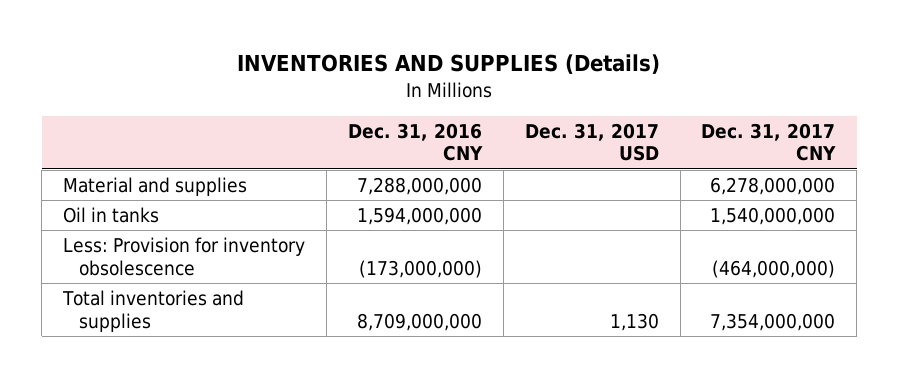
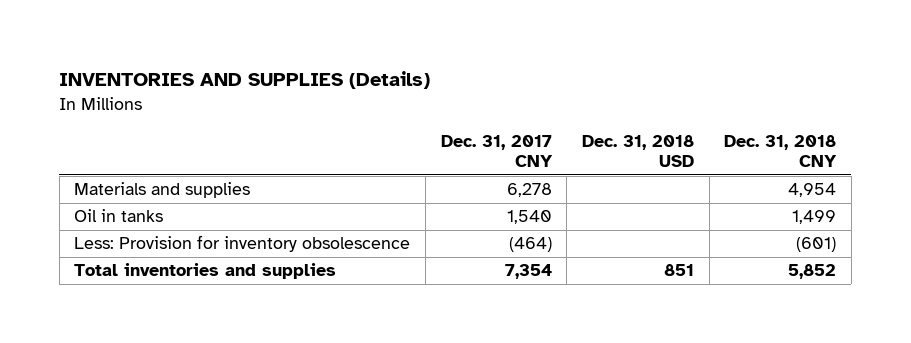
[347,122,483,162] Dec. 31, 2016 CNY -> none
[524,122,659,162] Dec. 31, 2017 USD -> none
none -> [581,134,694,168] Dec. 31, 2018 USD
none -> [724,134,838,168] Dec. 31, 2018 CNY
[63,177,248,197] Material and supplies -> [74,182,251,199] Materials and supplies
[710,177,836,196] 6,278,000,000 -> [506,183,552,198] 6,278
[710,207,836,226] 1,540,000,000 -> [506,210,552,225] 1,540
[712,259,836,278] (464,000,000) -> [508,237,552,253] (464)
[710,312,836,331] 7,354,000,000 -> [504,264,552,280] 7,354

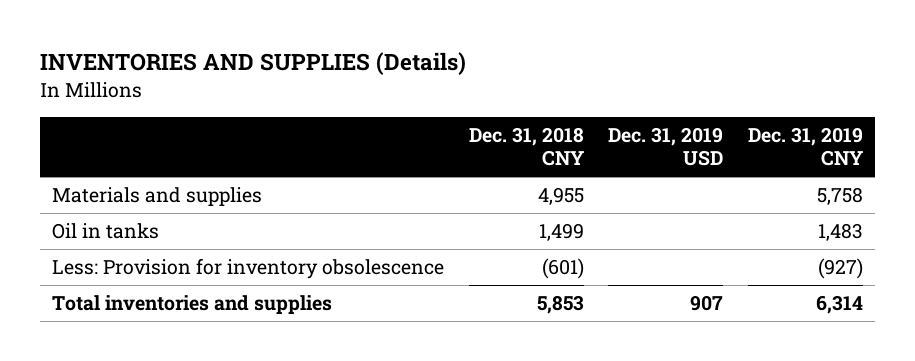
[440,134,553,168] Dec. 31, 2017 CNY -> none
[581,134,694,168] Dec. 31, 2018 USD -> none
none -> [608,127,724,167] Dec. 31, 2019 USD
none -> [747,127,863,167] Dec. 31, 2019 CNY
[788,183,837,198] 4,954 -> [537,187,584,206] 4,955
[788,264,837,280] 5,852 -> [536,295,584,315] 5,853

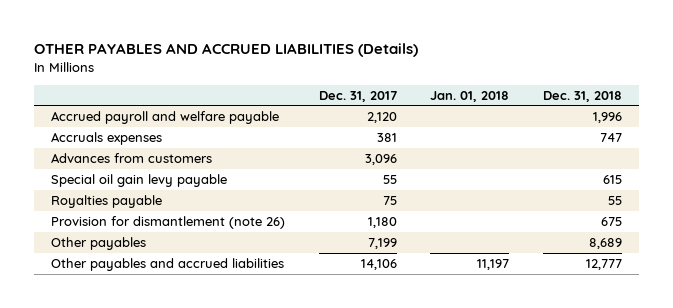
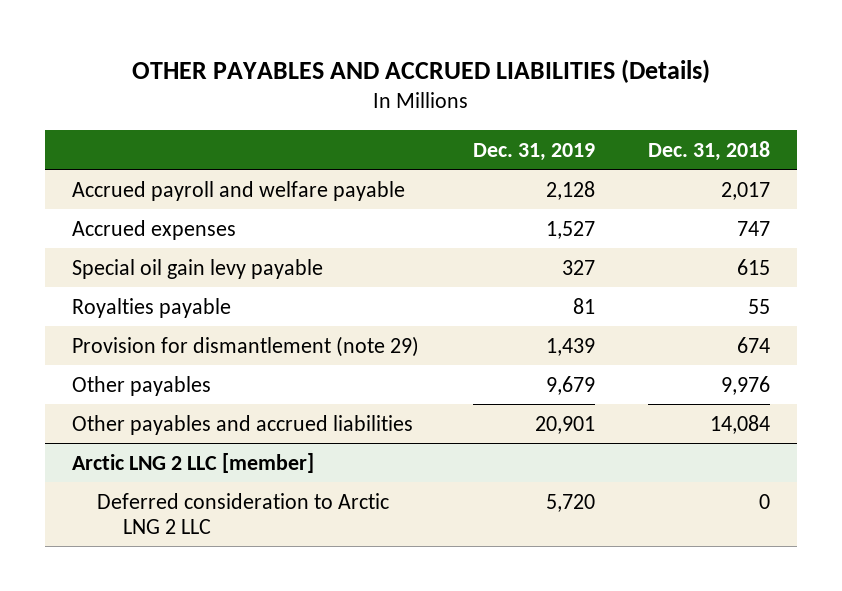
[318,90,397,102] Dec. 31, 2017 -> none
[430,90,510,102] Jan. 01, 2018 -> none
none -> [472,143,595,162] Dec. 31, 2019
[50,153,212,164] Advances from customers -> none
[593,112,623,124] 1,996 -> [721,181,771,200] 2,017
[50,132,162,146] Accruals expenses -> [71,219,236,240] Accrued expenses
[50,216,285,230] Provision for dismantlement (note 26) -> [71,335,419,357] Provision for dismantlement (note 29)
[601,217,623,227] 675 -> [737,336,771,353] 674
[589,238,623,250] 8,689 -> [721,375,771,395] 9,976
[586,259,623,271] 12,777 -> [710,414,771,434] 14,084
none -> [71,452,314,473] Arctic LNG 2 LLC [member]
none -> [97,492,390,534] Deferred consideration to Arctic LNG 2 LLC

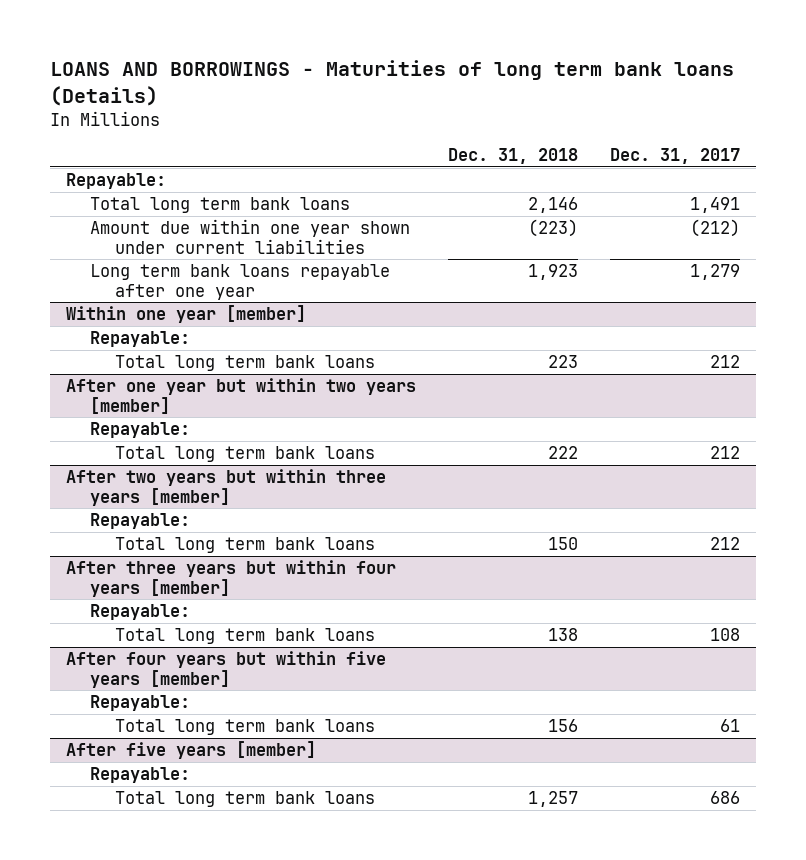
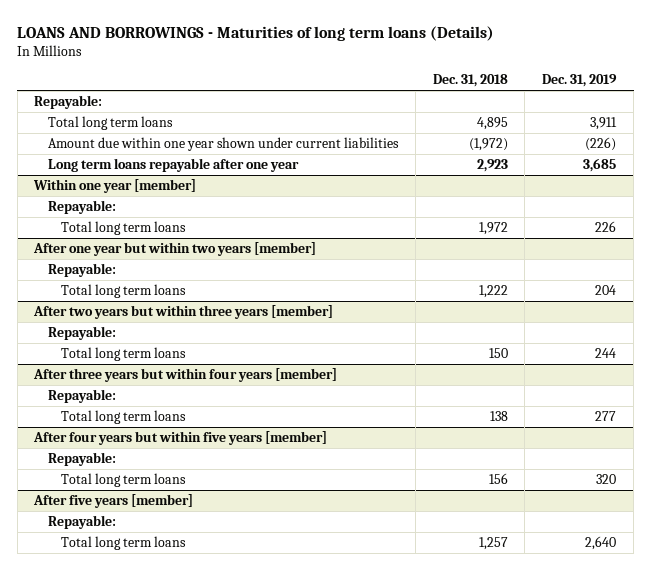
[50,60,735,106] LOANS AND BORROWINGS - Maturities of long term bank loans (Details) -> [17,25,495,41] LOANS AND BORROWINGS - Maturities of long term loans (Details)
[609,147,740,164] Dec. 31, 2017 -> none
none -> [542,74,618,88] Dec. 31, 2019
[90,197,351,214] Total long term bank loans -> [47,115,173,130] Total long term loans
[527,197,578,214] 2,146 -> [476,116,508,130] 4,895
[527,219,578,238] (223) -> [468,137,508,151] (1,972)
[90,264,391,300] Long term bank loans repayable after one year -> [47,157,299,172] Long term loans repayable after one year
[527,264,578,281] 1,923 -> [476,158,508,172] 2,923
[114,355,375,372] Total long term bank loans -> [61,220,187,235] Total long term loans
[547,355,578,369] 223 -> [478,221,508,235] 1,972
[114,446,375,463] Total long term bank loans -> [61,283,187,298] Total long term loans
[547,446,578,460] 222 -> [478,284,508,298] 1,222
[114,537,375,554] Total long term bank loans -> [61,346,187,361] Total long term loans
[114,628,375,645] Total long term bank loans -> [61,409,187,424] Total long term loans
[114,719,375,736] Total long term bank loans -> [61,472,187,487] Total long term loans
[114,791,375,808] Total long term bank loans -> [61,535,187,550] Total long term loans

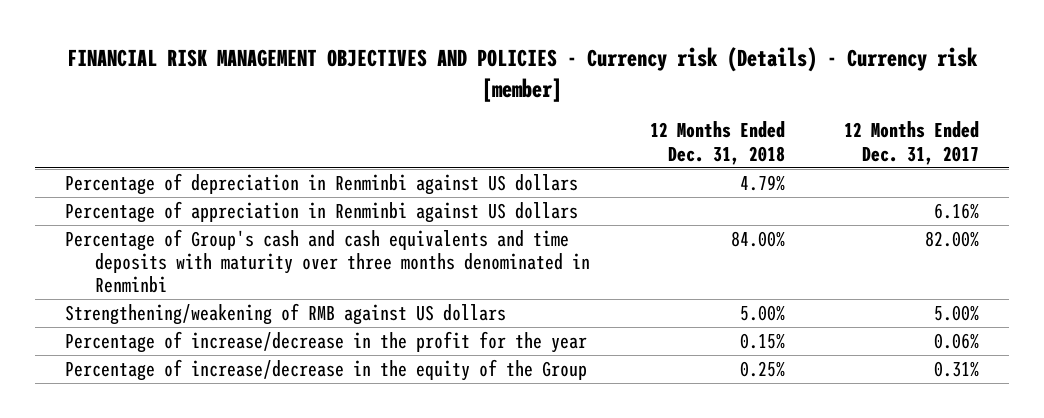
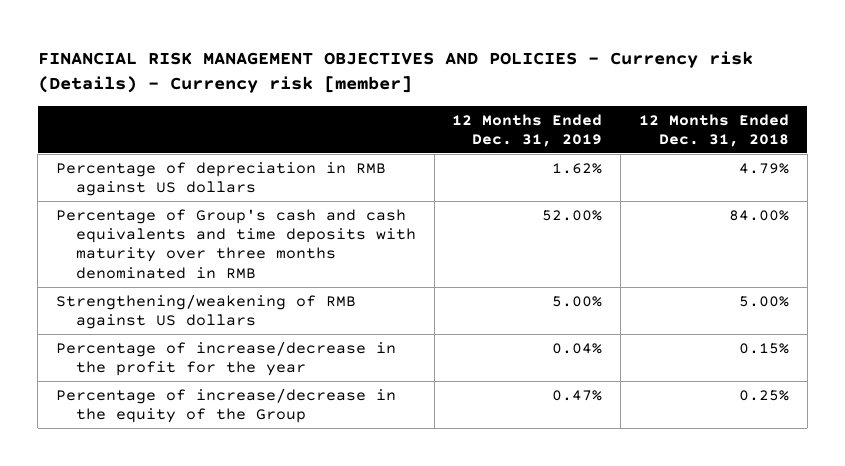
[844,121,980,165] 12 Months Ended Dec. 31, 2017 -> none
none -> [452,113,603,147] 12 Months Ended Dec. 31, 2019
[64,200,578,223] Percentage of appreciation in Renminbi against US dollars -> none
[64,172,578,195] Percentage of depreciation in Renminbi against US dollars -> [56,161,387,197] Percentage of depreciation in RMB against US dollars
[64,228,591,294] Percentage of Group's cash and cash equivalents and time deposits with maturity over three months denominated in Renminbi -> [56,208,416,279] Percentage of Group's cash and cash equivalents and time deposits with maturity over three months denominated in RMB

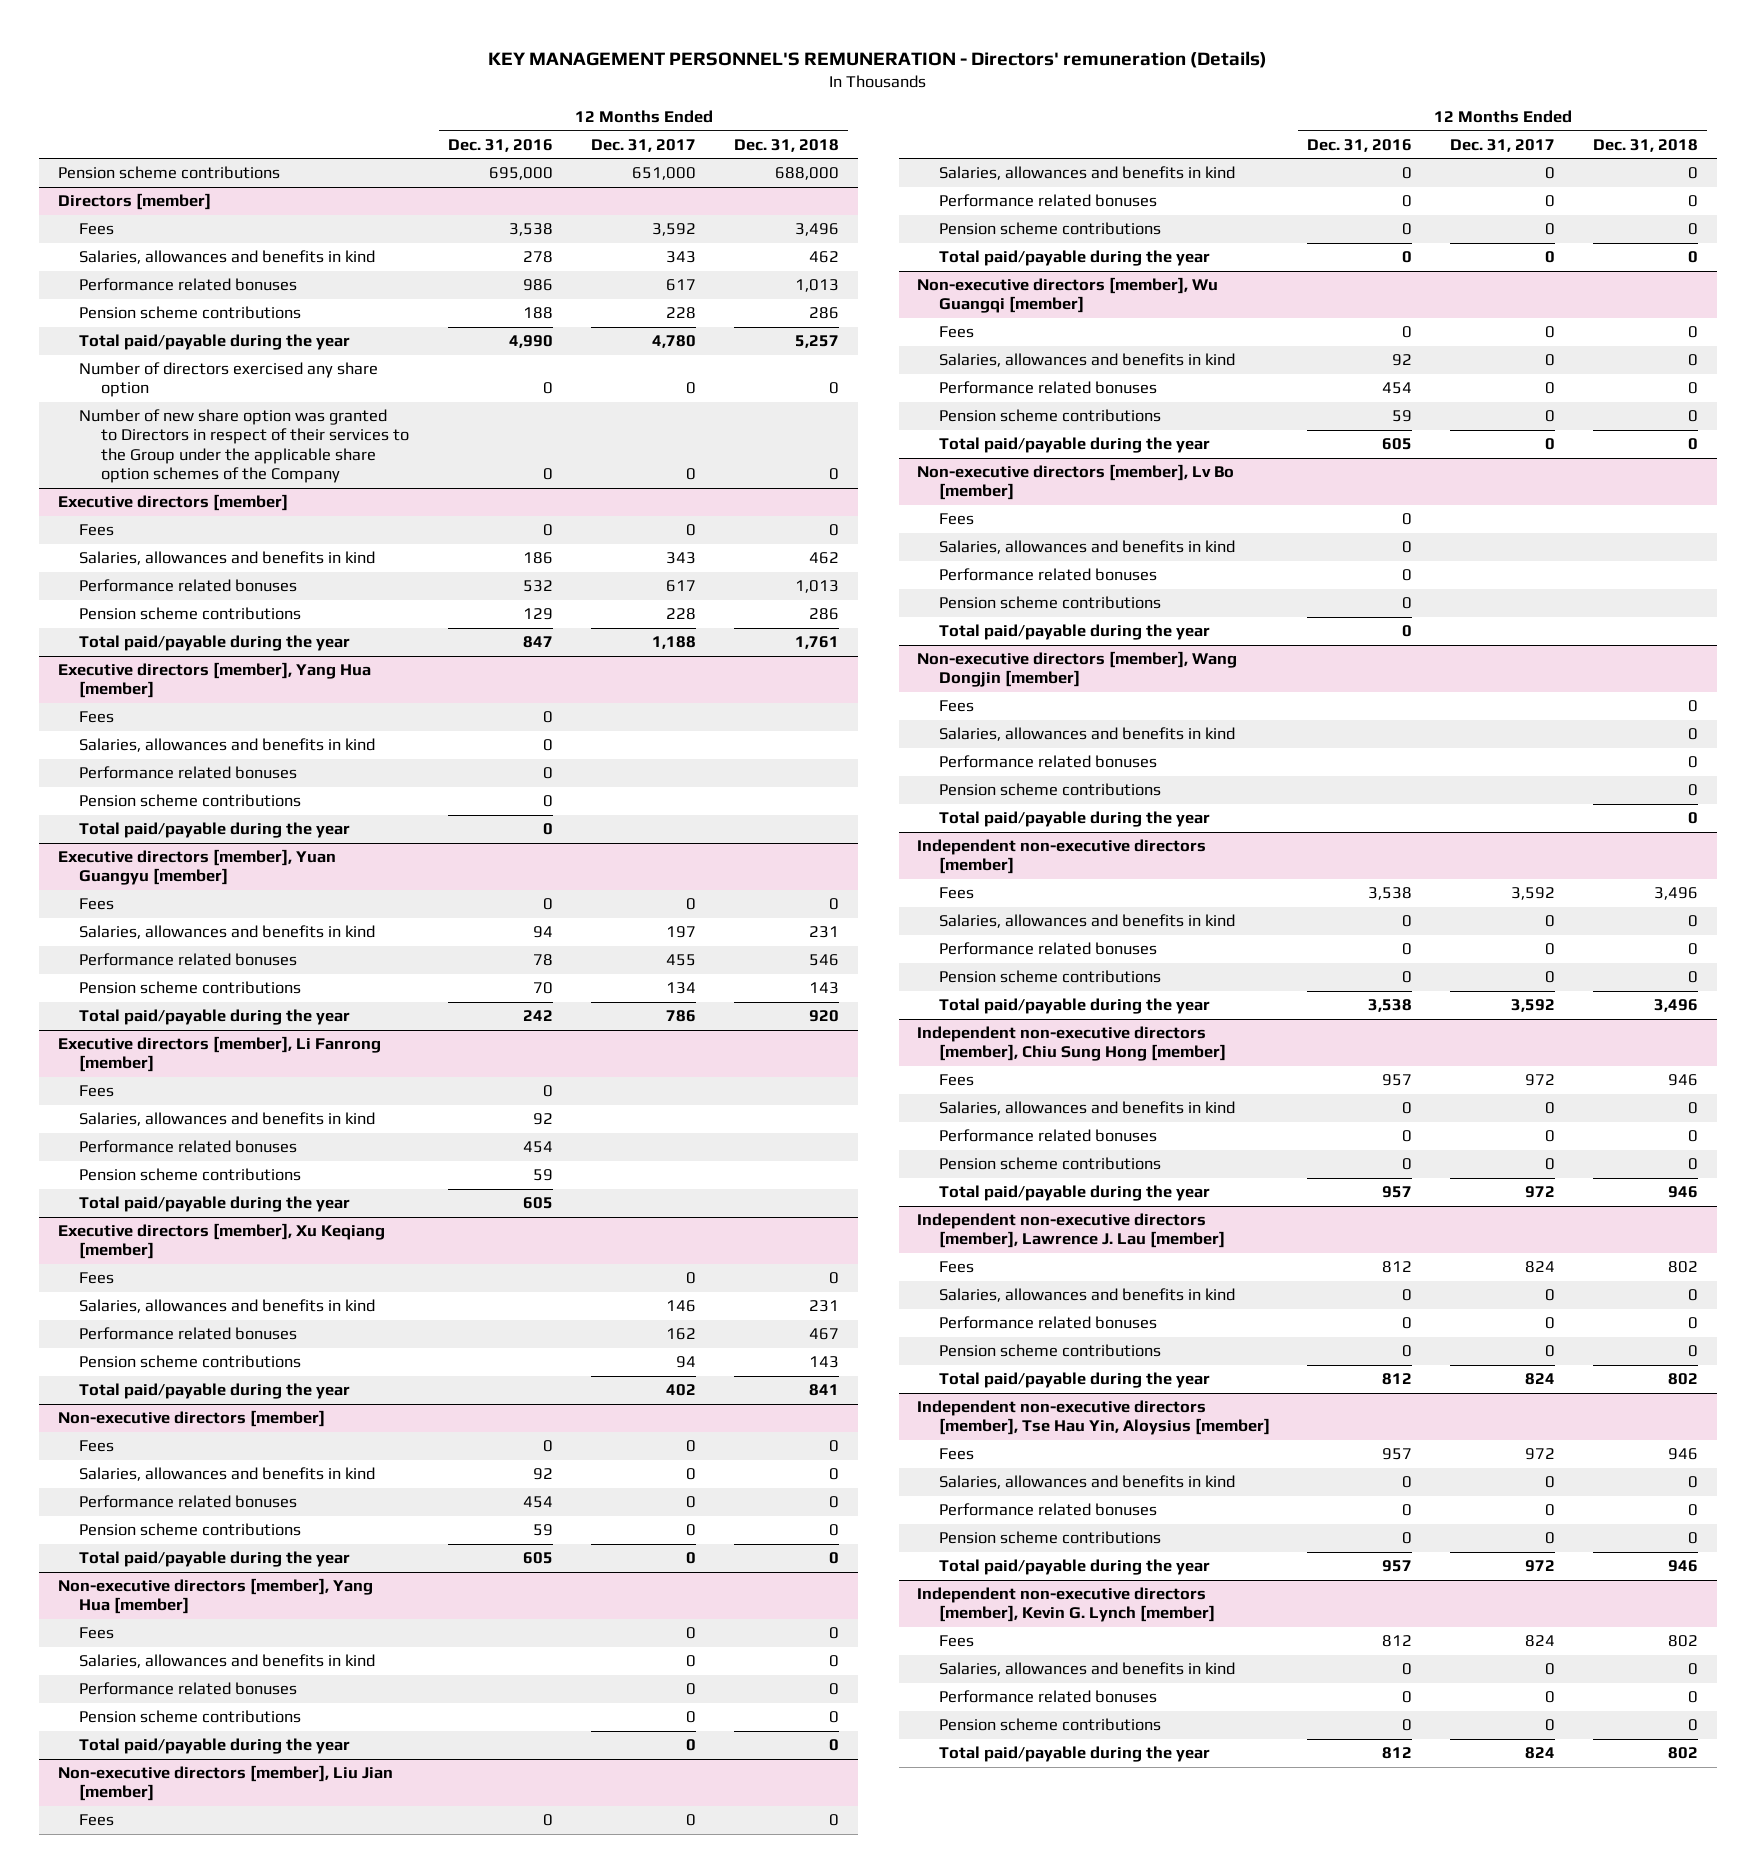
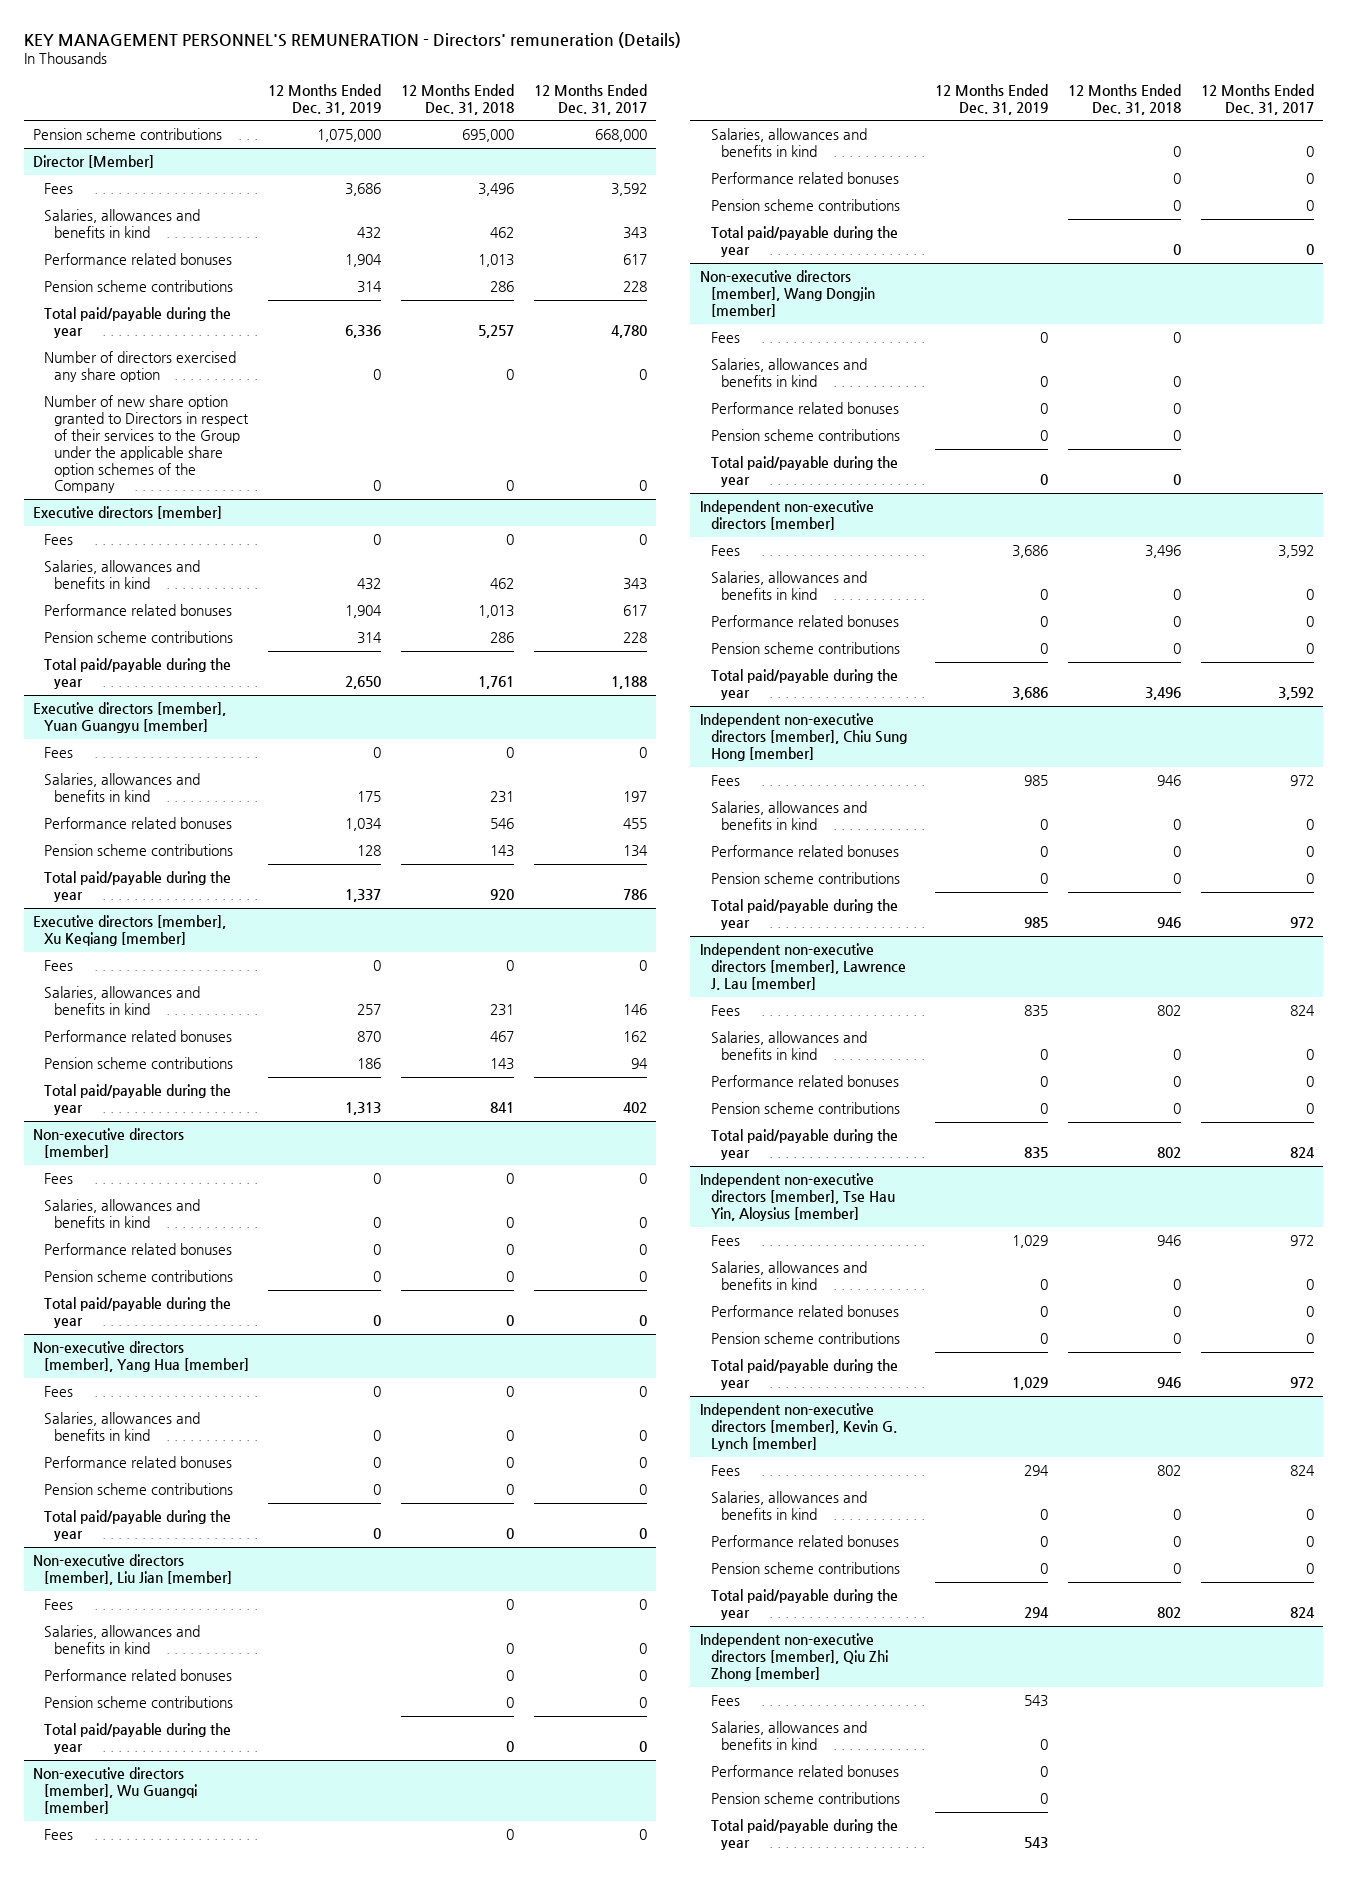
[448,138,554,152] Dec. 31, 2016 -> none
none -> [268,83,382,115] 12 Months Ended Dec. 31, 2019
[632,167,697,181] 651,000 -> [594,129,647,143] 668,000
[774,167,839,181] 688,000 -> [461,129,514,143] 695,000
[58,193,212,211] Directors [member] -> [33,155,155,169] Director [Member]
[79,409,409,484] Number of new share option was granted to Directors in respect of their services to the Group under the applicable share option schemes of the Company -> [43,395,249,494] Number of new share option granted to Directors in respect of their services to the Group under the applicable share option schemes of the Company
[58,662,372,699] Executive directors [member], Yang Hua [member] -> none
[79,711,115,724] Fees -> none
[79,738,376,753] Salaries, allowances and benefits in kind -> none
[79,766,298,780] Performance related bonuses -> none
[79,794,302,808] Pension scheme contributions -> none
[79,822,351,839] Total paid/payable during the year -> none
[58,1036,382,1073] Executive directors [member], Li Fanrong [member] -> none
[79,1085,115,1098] Fees -> none
[79,1112,376,1127] Salaries, allowances and benefits in kind -> none
[79,1140,298,1154] Performance related bonuses -> none
[79,1168,302,1182] Pension scheme contributions -> none
[79,1196,351,1213] Total paid/payable during the year -> none
[917,464,1235,501] Non-executive directors [member], Lv Bo [member] -> none
[938,513,974,526] Fees -> none
[938,540,1235,555] Salaries, allowances and benefits in kind -> none
[938,568,1157,582] Performance related bonuses -> none
[938,596,1161,610] Pension scheme contributions -> none
[938,624,1210,641] Total paid/payable during the year -> none
none -> [700,1633,888,1681] Independent non-executive directors [member], Qiu Zhi Zhong [member]
none -> [710,1695,740,1707] Fees
none -> [710,1721,867,1751] Salaries, allowances and benefits in kind
none -> [710,1765,899,1778] Performance related bonuses
none -> [710,1792,900,1805] Pension scheme contributions
none -> [710,1819,898,1851] Total paid/payable during the year

